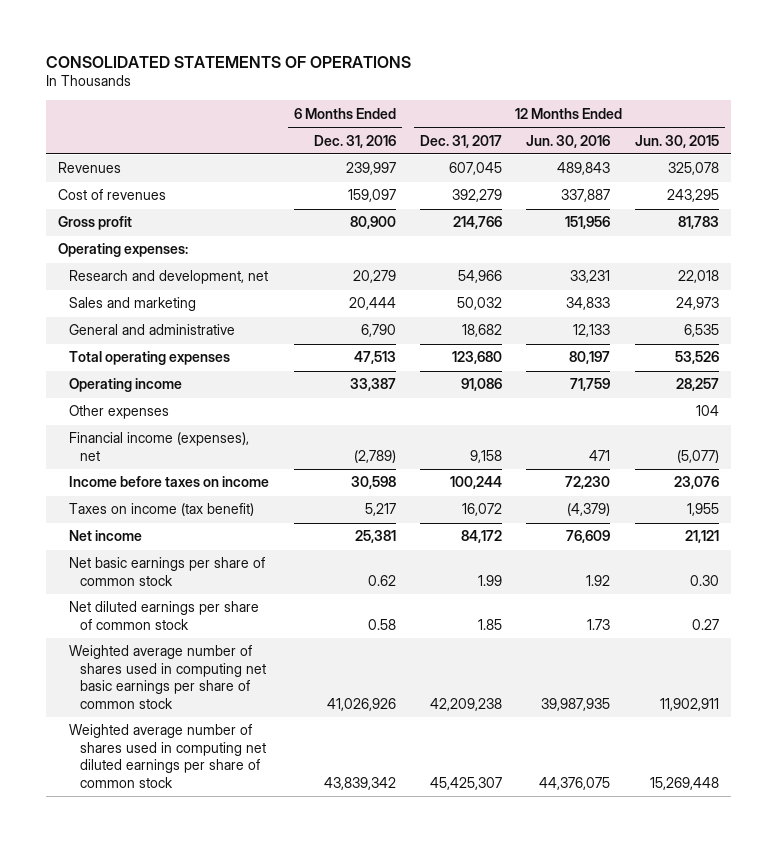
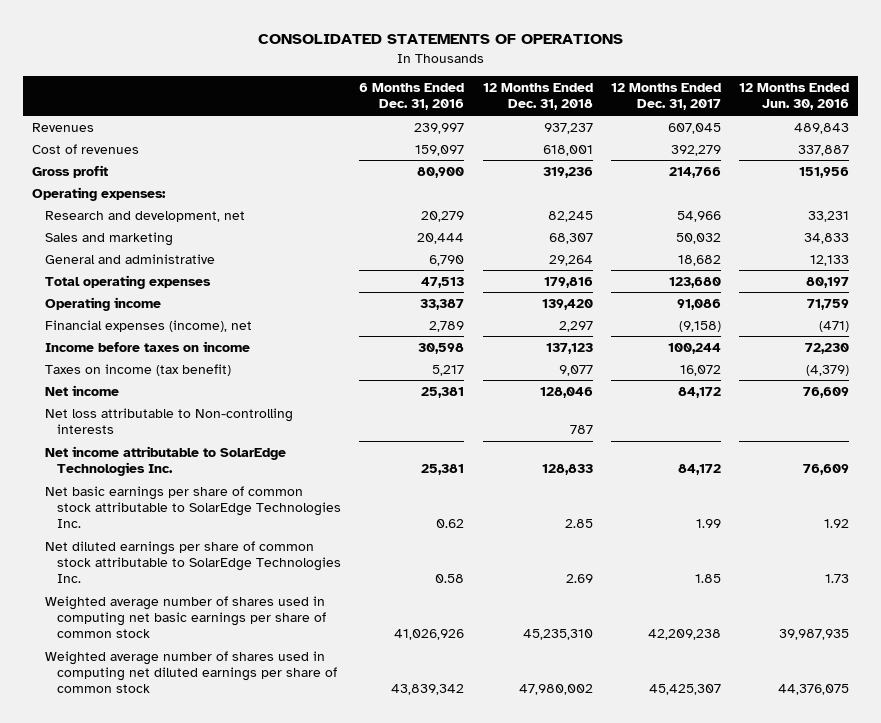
[634,134,719,148] Jun. 30, 2015 -> none
none -> [482,83,593,111] 12 Months Ended Dec. 31, 2018
[69,405,170,420] Other expenses -> none
[69,432,250,461] Financial income (expenses), net -> [44,319,252,332] Financial expenses (income), net
[353,449,396,463] (2,789) -> [429,320,465,332] 2,789
[470,449,503,463] 9,158 -> [678,320,721,332] (9,158)
[589,449,611,461] 471 -> [818,320,849,332] (471)
none -> [44,407,293,435] Net loss attributable to Non-controlling interests
none -> [44,445,286,477] Net income attributable to SolarEdge Technologies Inc.
[69,557,266,586] Net basic earnings per share of common stock -> [44,485,342,529] Net basic earnings per share of common stock attributable to SolarEdge Technologies Inc.
[69,601,260,630] Net diluted earnings per share of common stock -> [44,540,342,584] Net diluted earnings per share of common stock attributable to SolarEdge Technologies Inc.

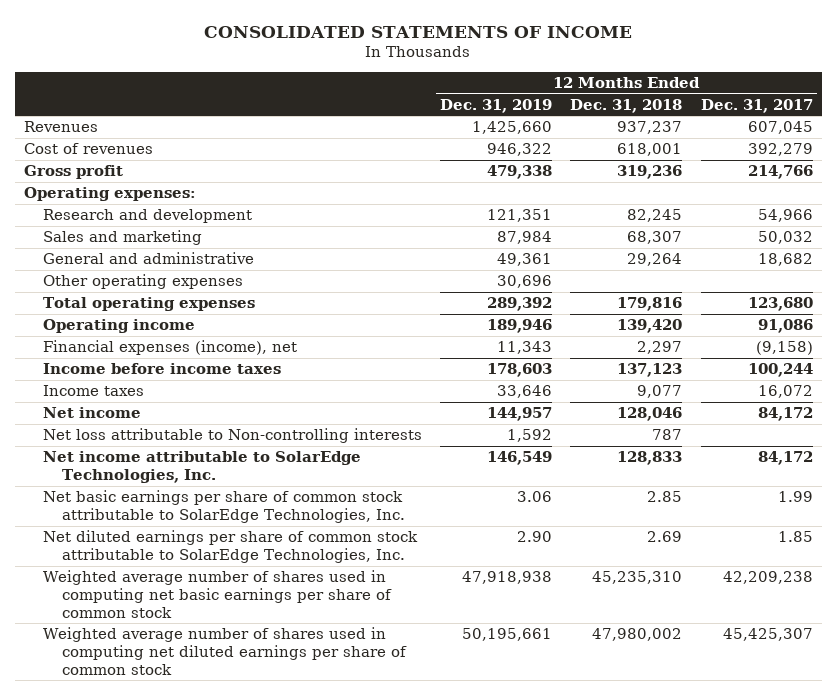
[257,34,623,45] CONSOLIDATED STATEMENTS OF OPERATIONS -> [204,25,633,38] CONSOLIDATED STATEMENTS OF INCOME
[359,83,465,111] 6 Months Ended Dec. 31, 2016 -> none
[738,83,849,111] 12 Months Ended Jun. 30, 2016 -> none
none -> [440,98,553,113] Dec. 31, 2019
[44,210,245,222] Research and development, net -> [43,209,253,224] Research and development
none -> [43,274,244,290] Other operating expenses
[44,340,250,352] Income before taxes on income -> [43,363,282,375] Income before income taxes
[44,363,231,376] Taxes on income (tax benefit) -> [43,385,145,397] Income taxes
[44,445,286,477] Net income attributable to SolarEdge Technologies Inc. -> [43,451,362,483] Net income attributable to SolarEdge Technologies, Inc.
[44,485,342,529] Net basic earnings per share of common stock attributable to SolarEdge Technologies Inc. -> [43,490,406,523] Net basic earnings per share of common stock attributable to SolarEdge Technologies, Inc.
[44,540,342,584] Net diluted earnings per share of common stock attributable to SolarEdge Technologies Inc. -> [43,530,419,563] Net diluted earnings per share of common stock attributable to SolarEdge Technologies, Inc.

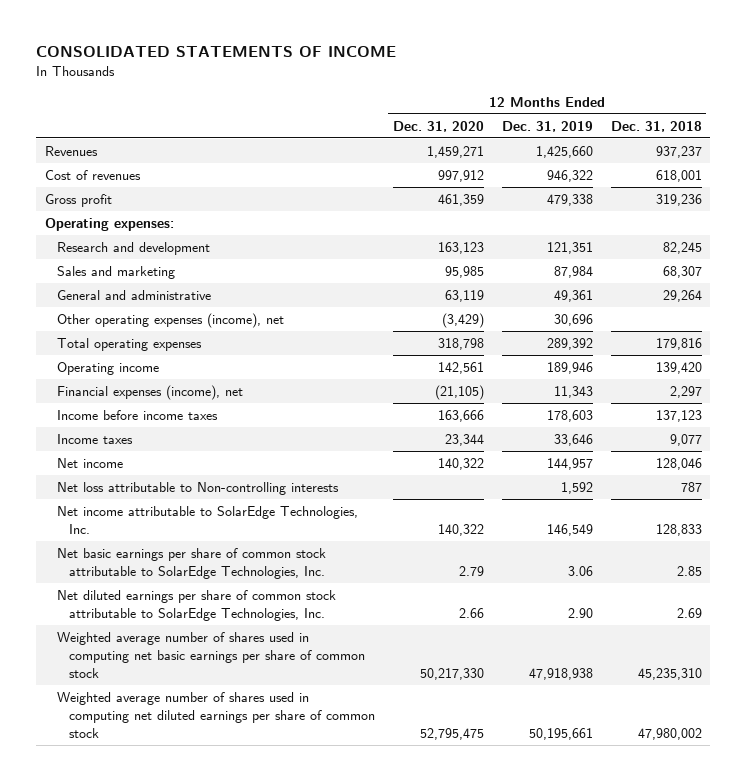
[700,98,813,113] Dec. 31, 2017 -> none
none -> [392,120,484,132] Dec. 31, 2020
[43,274,244,290] Other operating expenses -> [56,312,284,328] Other operating expenses (income), net

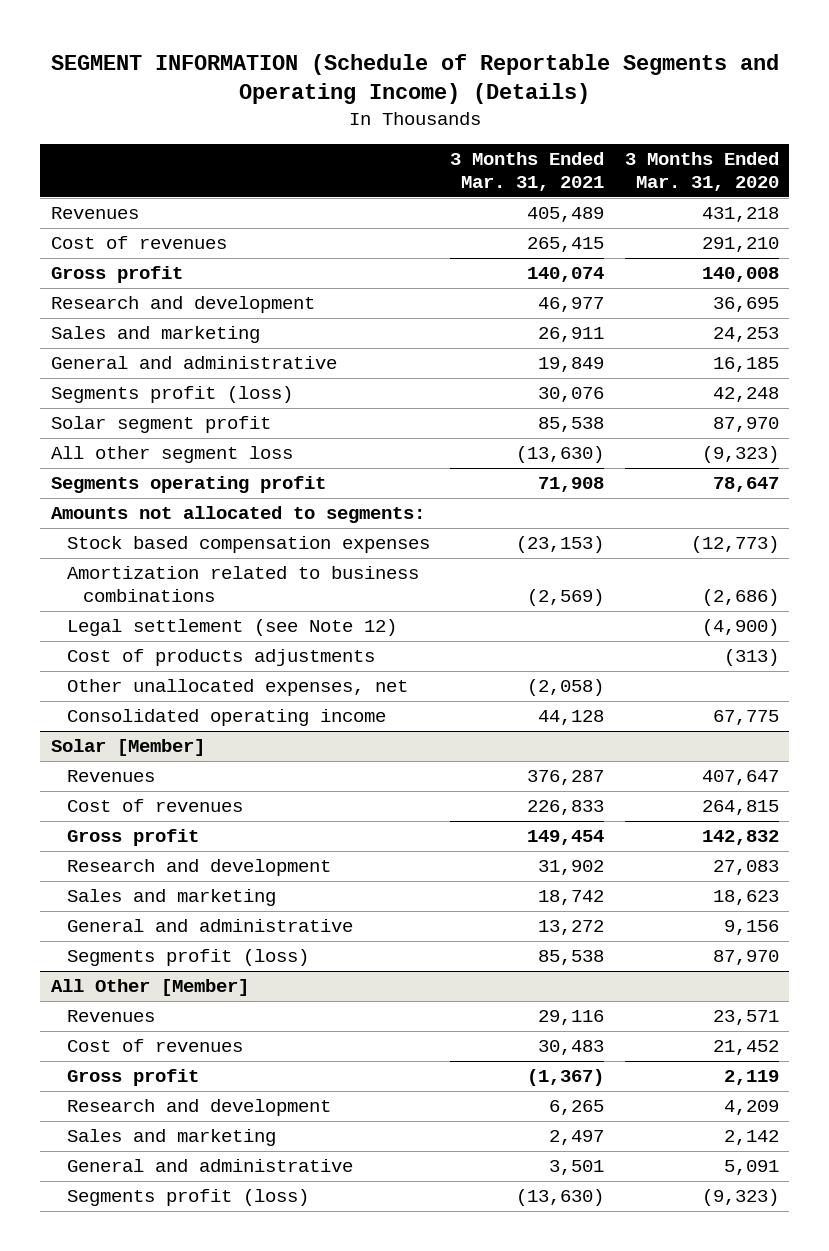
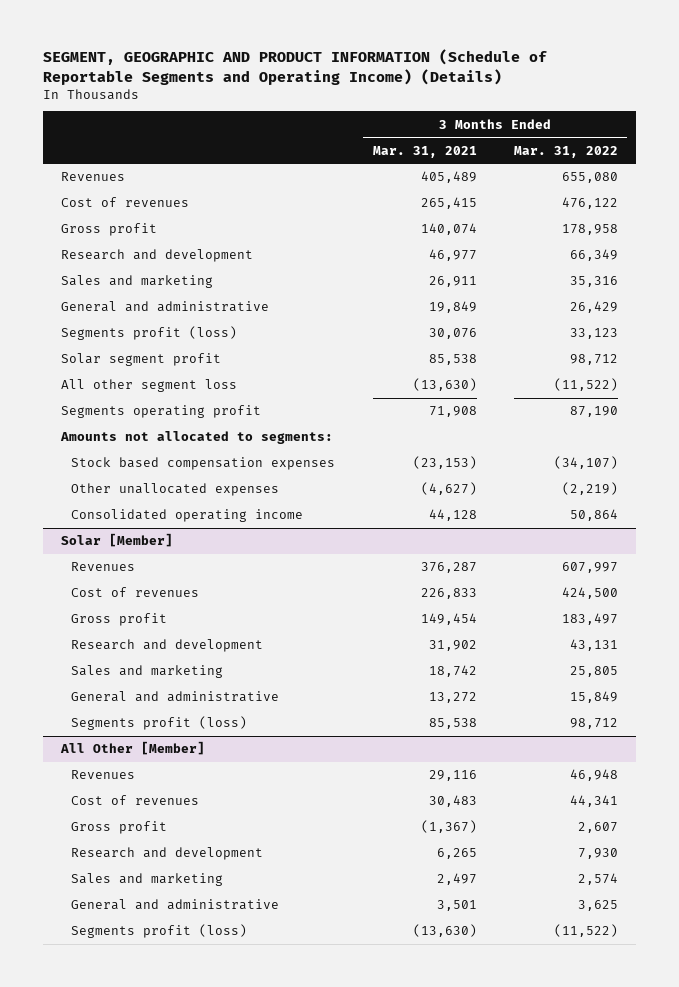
[50,53,779,105] SEGMENT INFORMATION (Schedule of Reportable Segments and Operating Income) (Details) -> [42,49,547,85] SEGMENT, GEOGRAPHIC AND PRODUCT INFORMATION (Schedule of Reportable Segments and Operating Income) (Details)
[624,151,779,192] 3 Months Ended Mar. 31, 2020 -> none
none -> [513,145,618,158] Mar. 31, 2022
[67,566,420,603] Amortization related to business combinations -> none
[67,619,398,637] Legal settlement (see Note 12) -> none
[67,649,376,667] Cost of products adjustments -> none
[67,679,409,697] Other unallocated expenses, net -> [71,483,280,497] Other unallocated expenses
[527,679,605,697] (2,058) -> [420,482,477,496] (4,627)

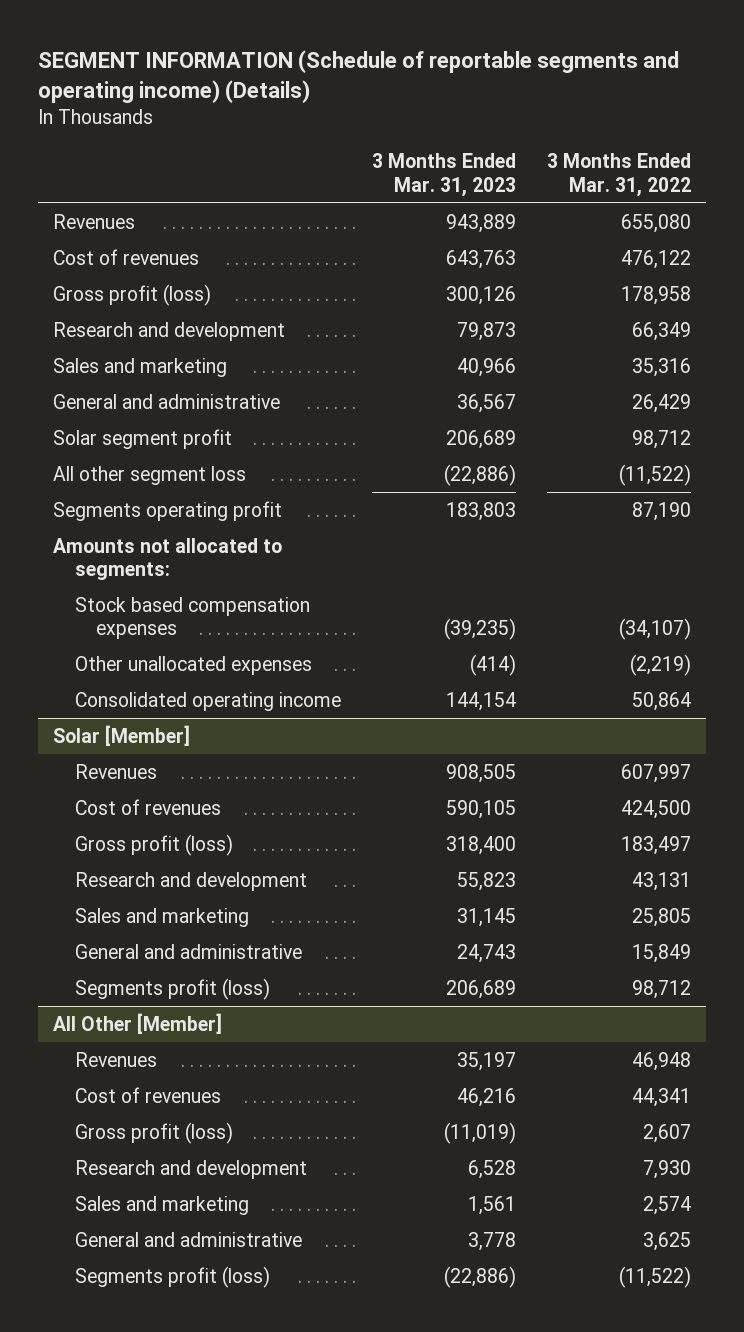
[42,49,547,85] SEGMENT, GEOGRAPHIC AND PRODUCT INFORMATION (Schedule of Reportable Segments and Operating Income) (Details) -> [37,49,679,103] SEGMENT INFORMATION (Schedule of reportable segments and operating income) (Details)
[372,145,477,158] Mar. 31, 2021 -> none
none -> [371,153,516,197] 3 Months Ended Mar. 31, 2023
[61,223,158,237] Gross profit -> [53,283,212,306] Gross profit (loss)
[61,326,238,341] Segments profit (loss) -> none
[71,613,168,627] Gross profit -> [74,833,233,856] Gross profit (loss)
[71,821,168,835] Gross profit -> [74,1121,233,1144] Gross profit (loss)

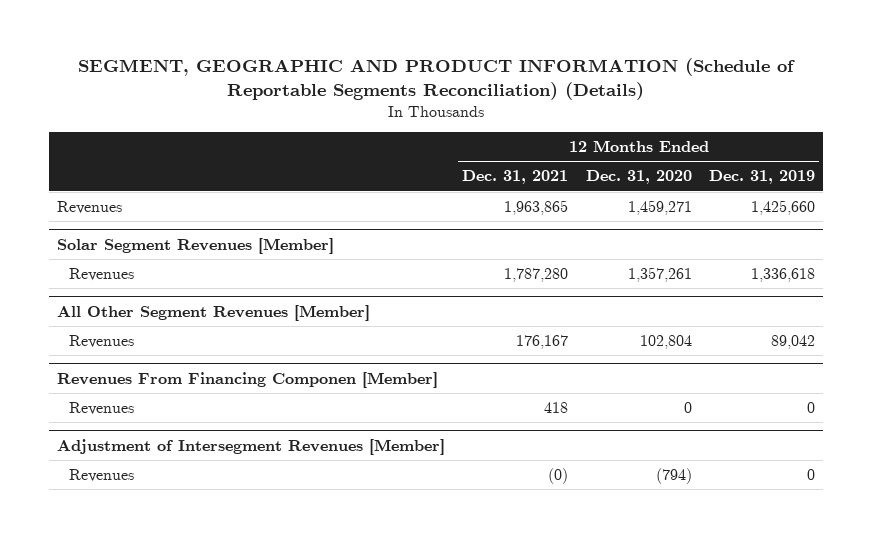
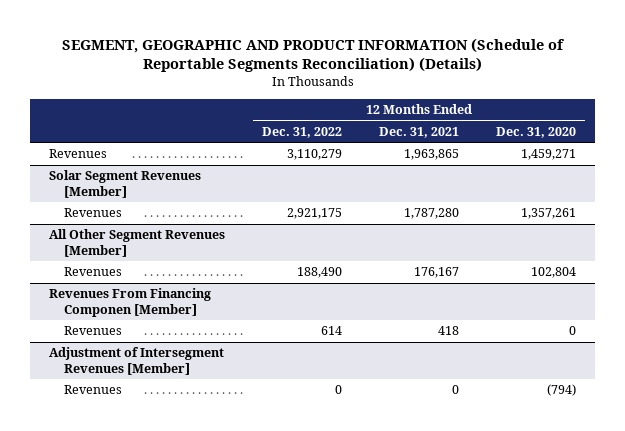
[708,170,815,185] Dec. 31, 2019 -> none
none -> [261,126,342,138] Dec. 31, 2022
[548,467,569,484] (0) -> [452,385,460,395] 0

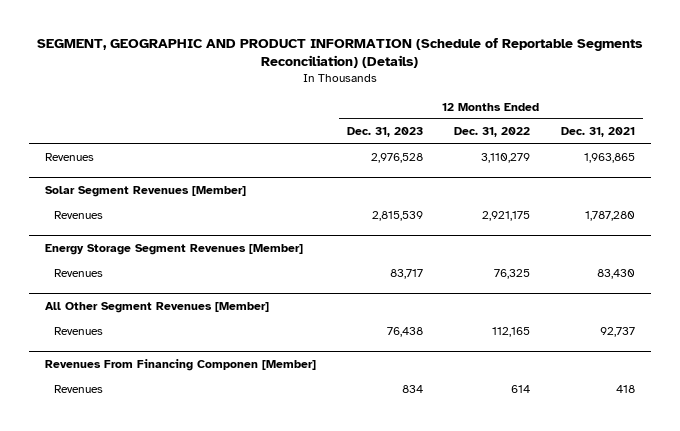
[496,126,577,138] Dec. 31, 2020 -> none
none -> [346,127,423,138] Dec. 31, 2023
none -> [44,244,303,256] Energy Storage Segment Revenues [Member]
none -> [53,269,103,278] Revenues
[296,267,342,279] 188,490 -> [491,327,530,338] 112,165
[414,267,460,279] 176,167 -> [600,327,636,338] 92,737
[48,347,224,375] Adjustment of Intersegment Revenues [Member] -> none
[64,385,123,395] Revenues -> none

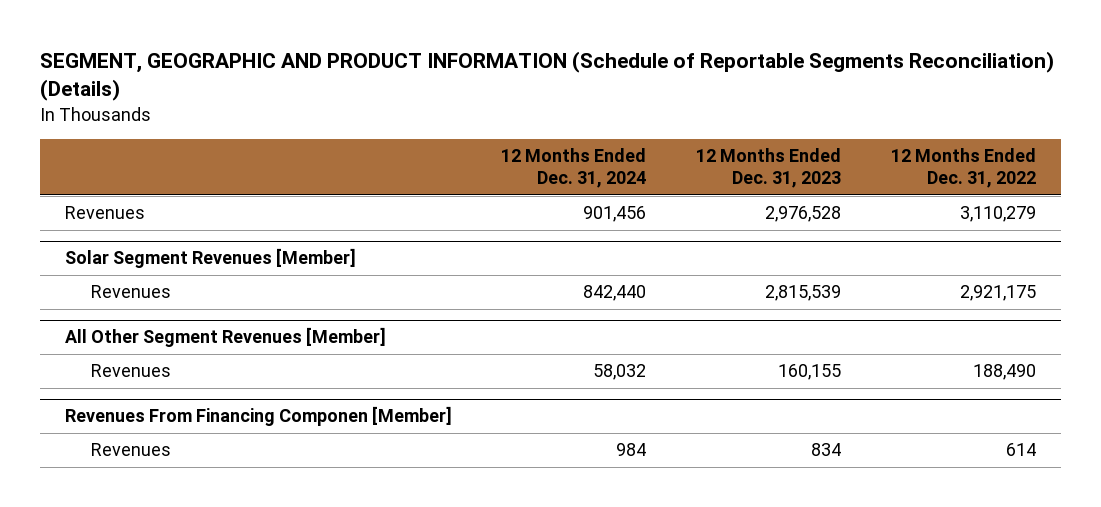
[561,127,636,138] Dec. 31, 2021 -> none
none -> [501,148,647,189] 12 Months Ended Dec. 31, 2024
[44,244,303,256] Energy Storage Segment Revenues [Member] -> none
[53,269,103,278] Revenues -> none
[386,327,423,338] 76,438 -> [778,364,842,381] 160,155
[491,327,530,338] 112,165 -> [973,364,1037,381] 188,490

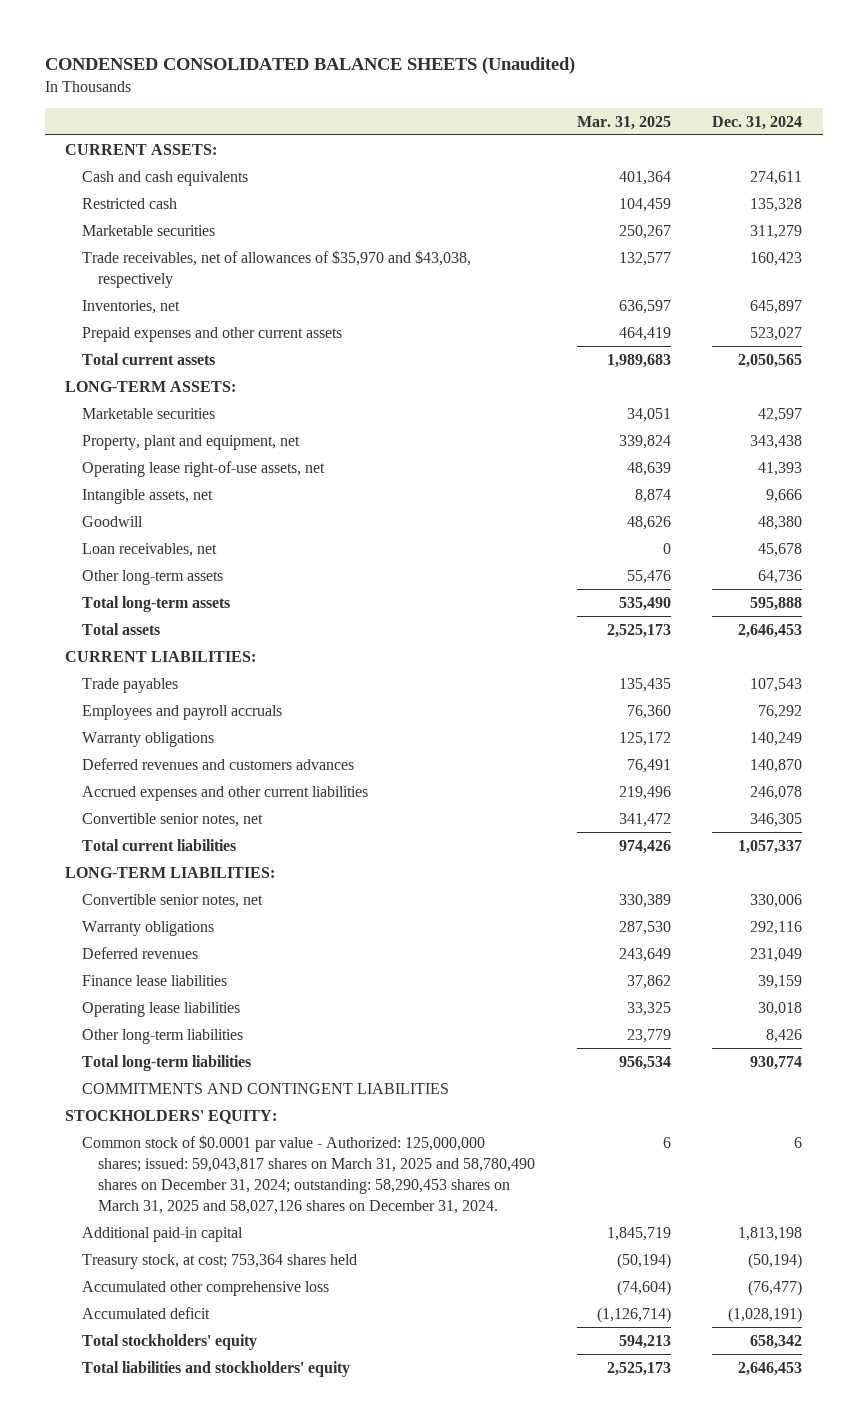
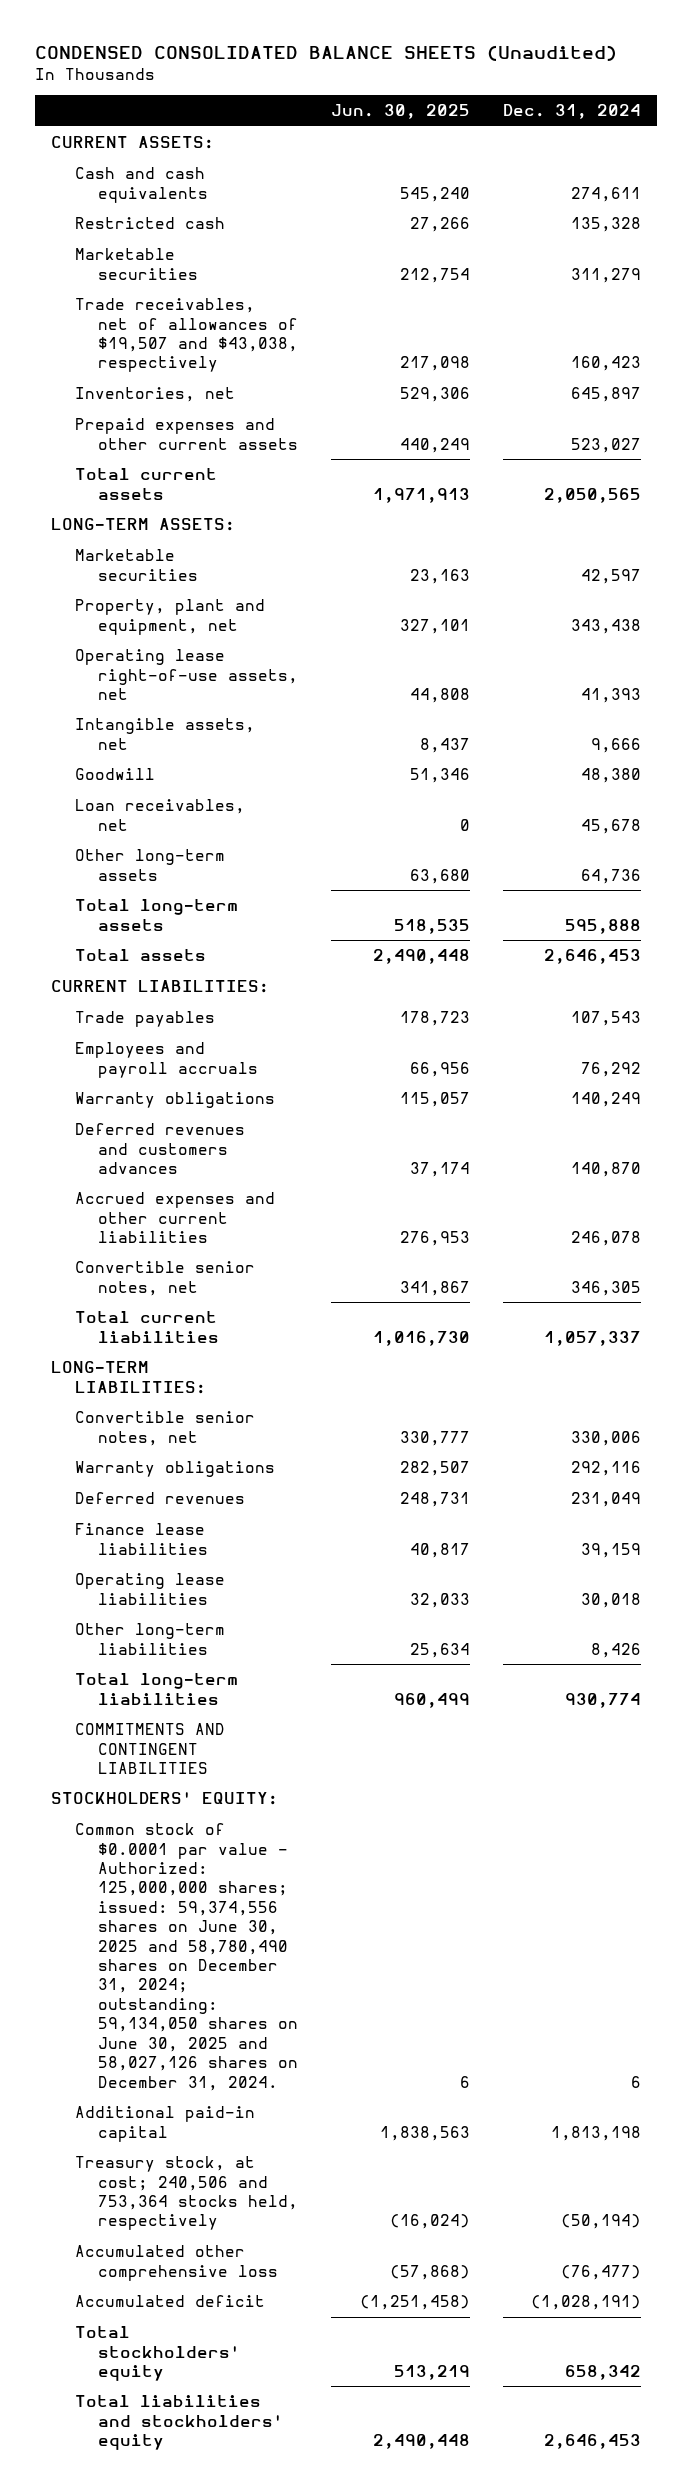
[576,115,671,130] Mar. 31, 2025 -> none
none -> [330,104,470,120] Jun. 30, 2025
[81,249,471,288] Trade receivables, net of allowances of $35,970 and $43,038, respectively -> [74,298,299,373] Trade receivables, net of allowances of $19,507 and $43,038, respectively
[81,1134,536,1214] Common stock of $0.0001 par value - Authorized: 125,000,000 shares; issued: 59,043,817 shares on March 31, 2025 and 58,780,490 shares on December 31, 2024; outstanding: 58,290,453 shares on March 31, 2025 and 58,027,126 shares on December 31, 2024. -> [74,1823,299,2091] Common stock of $0.0001 par value - Authorized: 125,000,000 shares; issued: 59,374,556 shares on June 30, 2025 and 58,780,490 shares on December 31, 2024; outstanding: 59,134,050 shares on June 30, 2025 and 58,027,126 shares on December 31, 2024.
[81,1253,357,1269] Treasury stock, at cost; 753,364 shares held -> [74,2156,299,2231] Treasury stock, at cost; 240,506 and 753,364 stocks held, respectively

